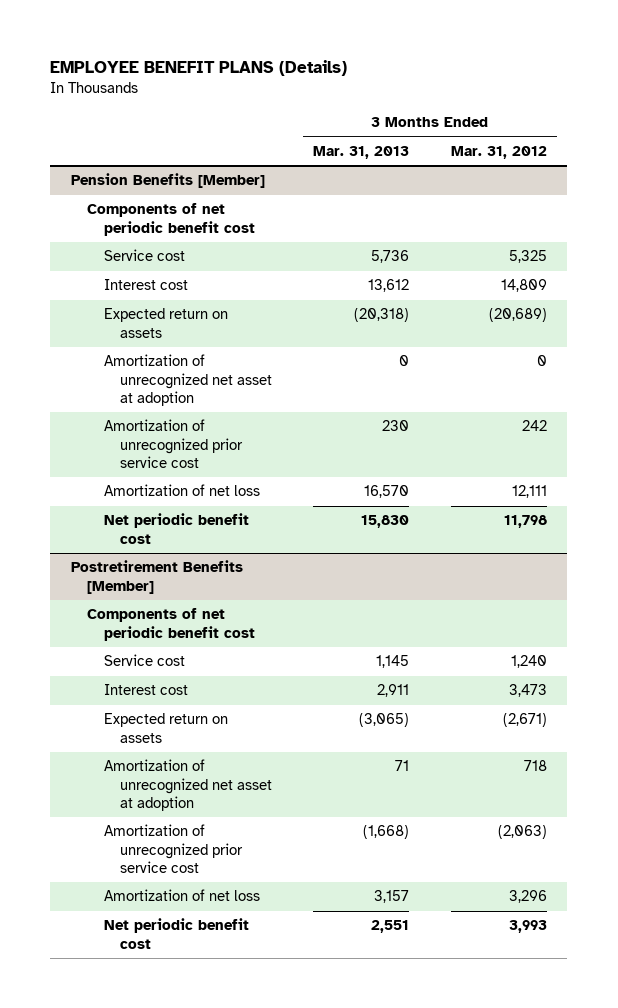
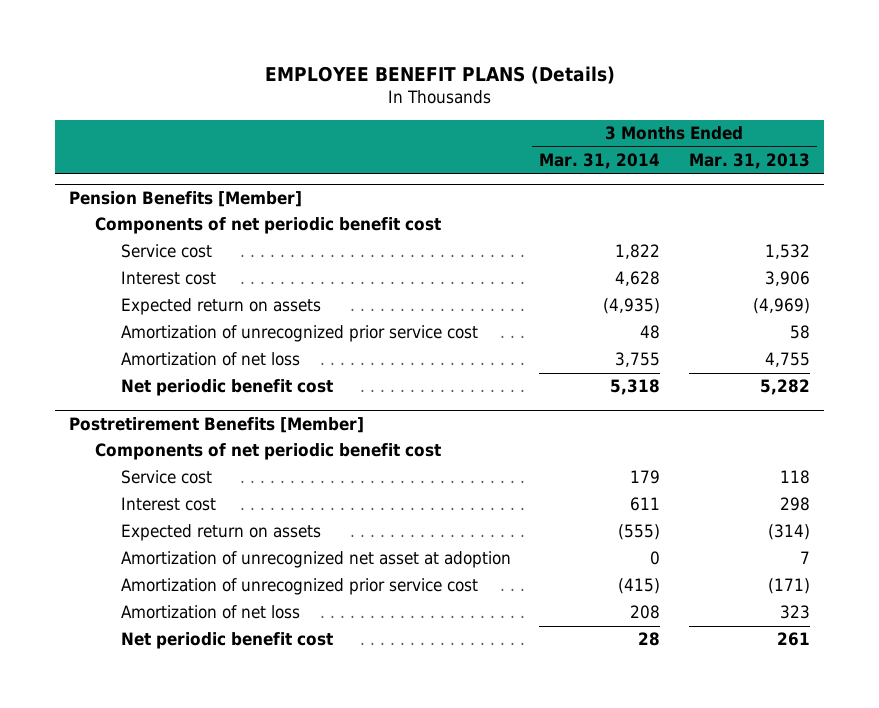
[450,145,547,159] Mar. 31, 2012 -> none
none -> [539,152,661,169] Mar. 31, 2014
[103,354,272,406] Amortization of unrecognized net asset at adoption -> none
[371,250,410,264] 5,736 -> [764,244,810,260] 1,532
[368,279,410,293] 13,612 -> [764,271,810,287] 3,906
[354,308,410,323] (20,318) -> [752,298,810,315] (4,969)
[382,420,410,432] 230 -> [789,325,810,340] 58
[364,485,410,499] 16,570 -> [764,352,810,368] 4,755
[361,515,410,529] 15,830 -> [759,379,810,396] 5,282
[376,655,410,669] 1,145 -> [779,470,810,485] 118
[377,684,410,698] 2,911 -> [779,497,810,512] 298
[359,713,410,728] (3,065) -> [767,524,810,541] (314)
[395,760,410,772] 71 -> [799,551,810,565] 7
[363,825,410,840] (1,668) -> [767,578,810,595] (171)
[374,890,410,904] 3,157 -> [779,605,810,620] 323
[371,920,410,934] 2,551 -> [776,632,810,647] 261

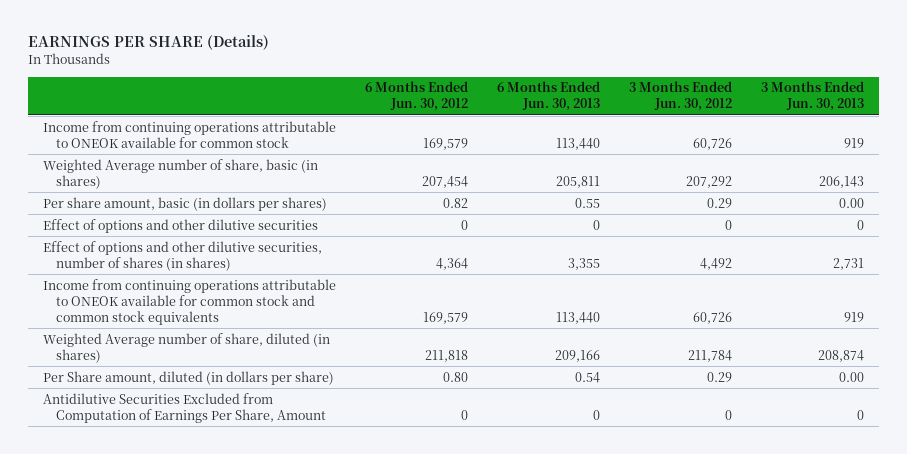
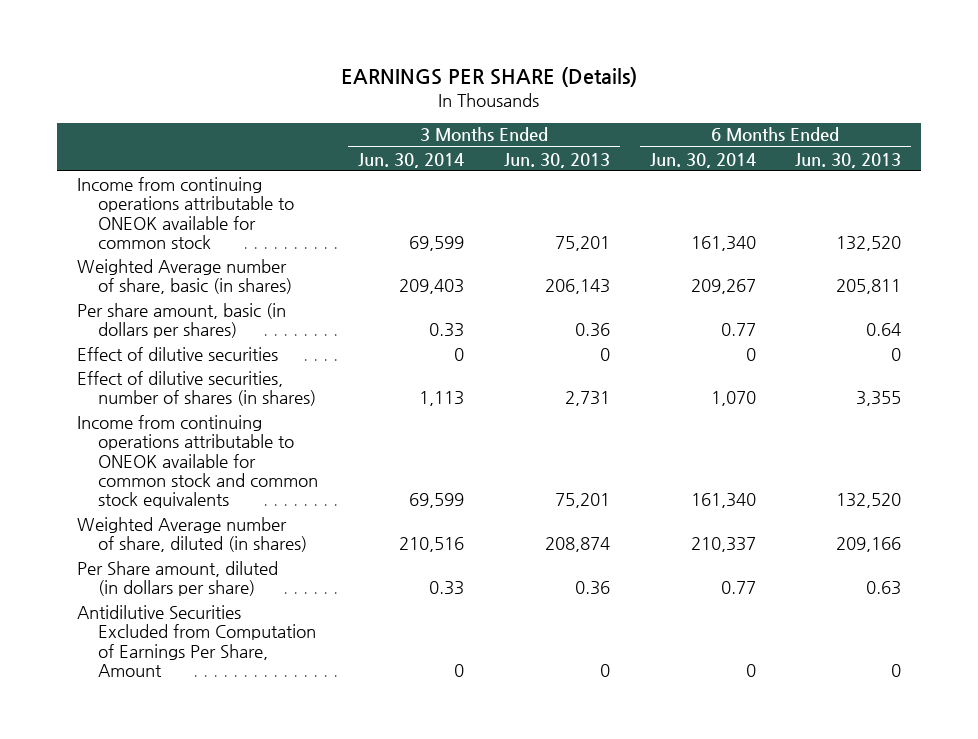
[364,81,468,112] 6 Months Ended Jun. 30, 2012 -> none
[629,81,733,112] 3 Months Ended Jun. 30, 2012 -> none
none -> [358,152,465,168] Jun. 30, 2014
none -> [649,152,756,168] Jun. 30, 2014
[555,137,600,150] 113,440 -> [836,236,902,252] 132,520
[844,137,865,148] 919 -> [554,236,610,252] 75,201
[574,197,600,208] 0.55 -> [866,323,902,337] 0.64
[839,197,865,208] 0.00 -> [574,323,610,338] 0.36
[42,218,318,233] Effect of options and other dilutive securities -> [76,346,278,361] Effect of dilutive securities
[42,240,322,271] Effect of options and other dilutive securities, number of shares (in shares) -> [76,370,317,407] Effect of dilutive securities, number of shares (in shares)
[555,311,600,324] 113,440 -> [836,493,902,509] 132,520
[844,311,865,322] 919 -> [554,493,610,509] 75,201
[574,371,600,383] 0.54 -> [866,581,902,596] 0.63
[839,371,865,382] 0.00 -> [574,581,610,596] 0.36

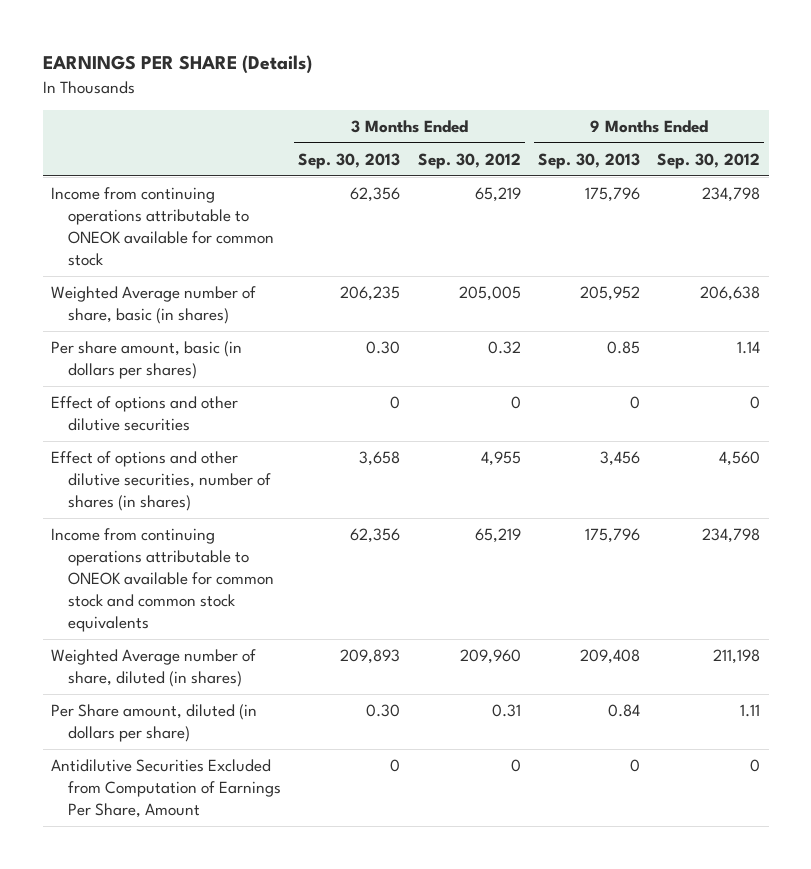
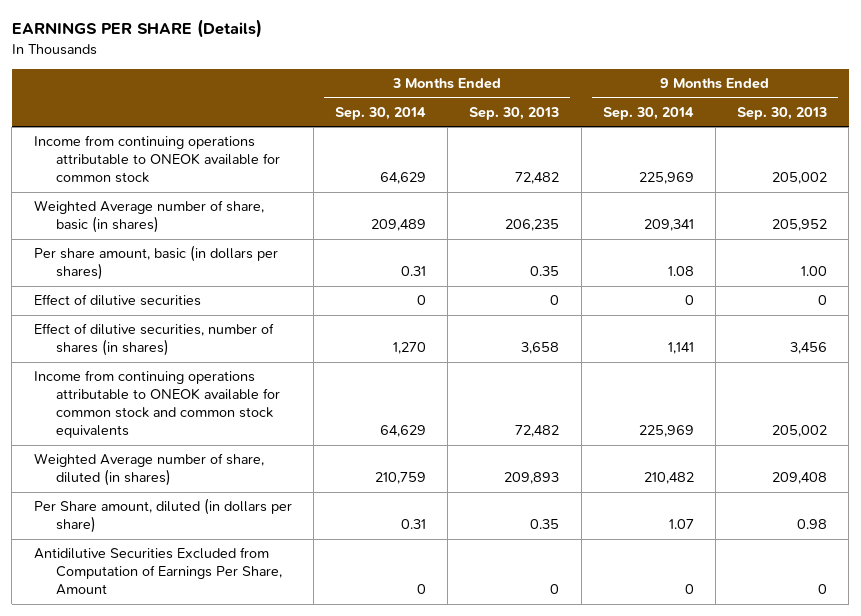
[417,152,521,169] Sep. 30, 2012 -> none
[657,152,761,169] Sep. 30, 2012 -> none
none -> [335,106,427,120] Sep. 30, 2014
none -> [602,106,694,120] Sep. 30, 2014
[350,187,401,203] 62,356 -> [515,172,560,185] 72,482
[584,187,640,203] 175,796 -> [772,172,828,185] 205,002
[366,341,401,355] 0.30 -> [530,266,560,277] 0.35
[606,341,640,355] 0.85 -> [801,266,828,277] 1.00
[51,396,239,432] Effect of options and other dilutive securities -> [33,294,201,307] Effect of dilutive securities
[51,451,272,512] Effect of options and other dilutive securities, number of shares (in shares) -> [33,323,274,357] Effect of dilutive securities, number of shares (in shares)
[350,528,401,544] 62,356 -> [515,425,560,438] 72,482
[584,528,640,544] 175,796 -> [772,425,828,438] 205,002
[366,704,401,718] 0.30 -> [530,519,560,530] 0.35
[607,704,640,718] 0.84 -> [797,519,828,530] 0.98

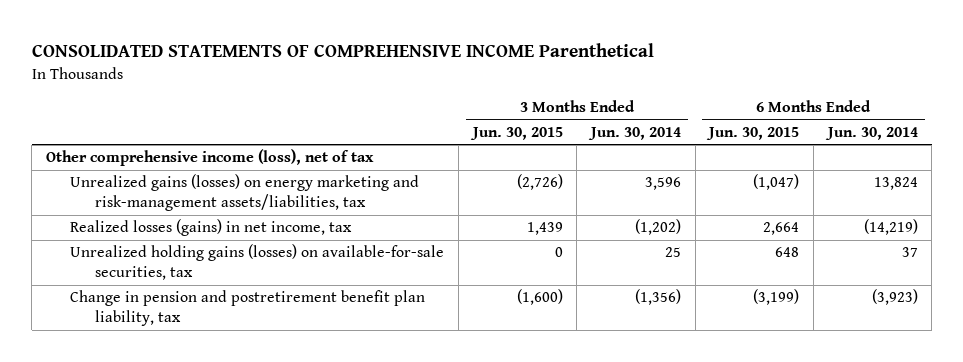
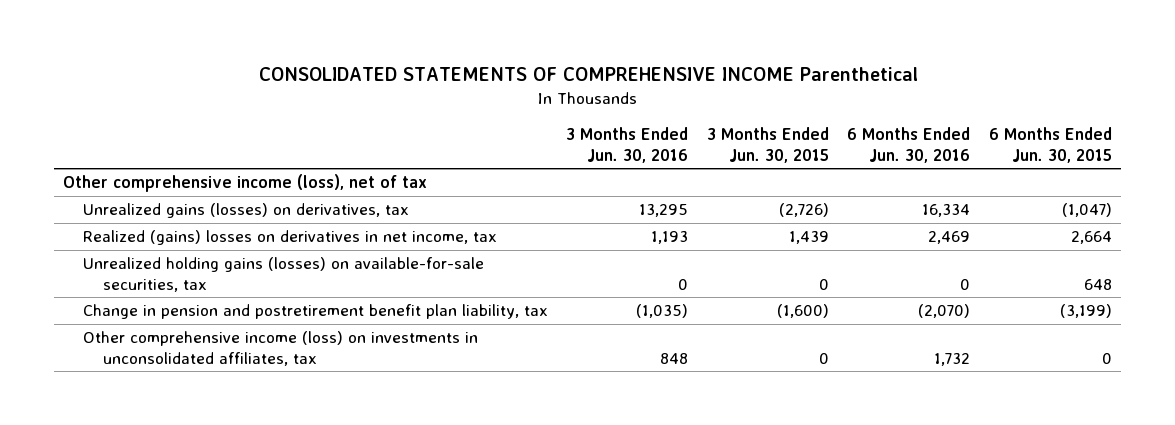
[587,126,681,140] Jun. 30, 2014 -> none
[824,126,918,140] Jun. 30, 2014 -> none
none -> [566,127,689,163] 3 Months Ended Jun. 30, 2016
none -> [847,127,971,163] 6 Months Ended Jun. 30, 2016
[70,174,420,212] Unrealized gains (losses) on energy marketing and risk-management assets/liabilities, tax -> [82,203,409,219] Unrealized gains (losses) on derivatives, tax
[70,219,353,237] Realized losses (gains) in net income, tax -> [82,230,497,246] Realized (gains) losses on derivatives in net income, tax
none -> [82,331,478,366] Other comprehensive income (loss) on investments in unconsolidated affiliates, tax

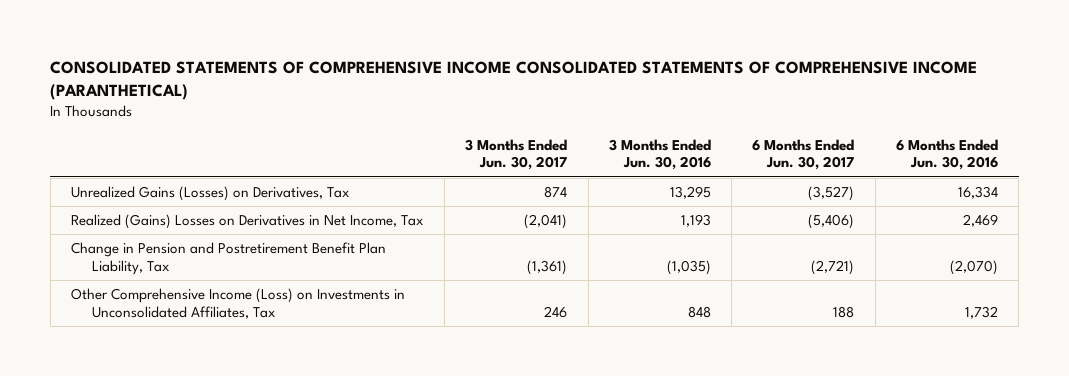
[258,66,918,81] CONSOLIDATED STATEMENTS OF COMPREHENSIVE INCOME Parenthetical -> [50,61,978,101] CONSOLIDATED STATEMENTS OF COMPREHENSIVE INCOME CONSOLIDATED STATEMENTS OF COMPREHENSIVE INCOME (PARANTHETICAL)
[706,127,829,163] 3 Months Ended Jun. 30, 2015 -> none
[988,127,1112,163] 6 Months Ended Jun. 30, 2015 -> none
none -> [465,138,568,171] 3 Months Ended Jun. 30, 2017
none -> [752,138,855,171] 6 Months Ended Jun. 30, 2017
[63,174,428,193] Other comprehensive income (loss), net of tax -> none
[82,257,484,292] Unrealized holding gains (losses) on available-for-sale securities, tax -> none
[82,203,409,219] Unrealized gains (losses) on derivatives, tax -> [70,185,350,201] Unrealized Gains (Losses) on Derivatives, Tax
[82,230,497,246] Realized (gains) losses on derivatives in net income, tax -> [70,213,424,229] Realized (Gains) Losses on Derivatives in Net Income, Tax
[82,304,548,320] Change in pension and postretirement benefit plan liability, tax -> [70,241,386,275] Change in Pension and Postretirement Benefit Plan Liability, Tax
[82,331,478,366] Other comprehensive income (loss) on investments in unconsolidated affiliates, tax -> [70,287,405,319] Other Comprehensive Income (Loss) on Investments in Unconsolidated Affiliates, Tax

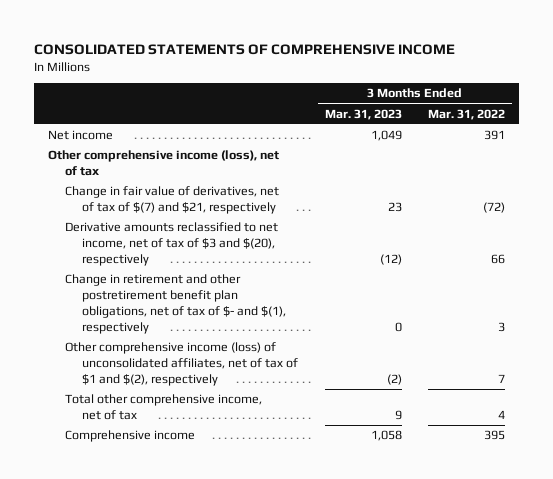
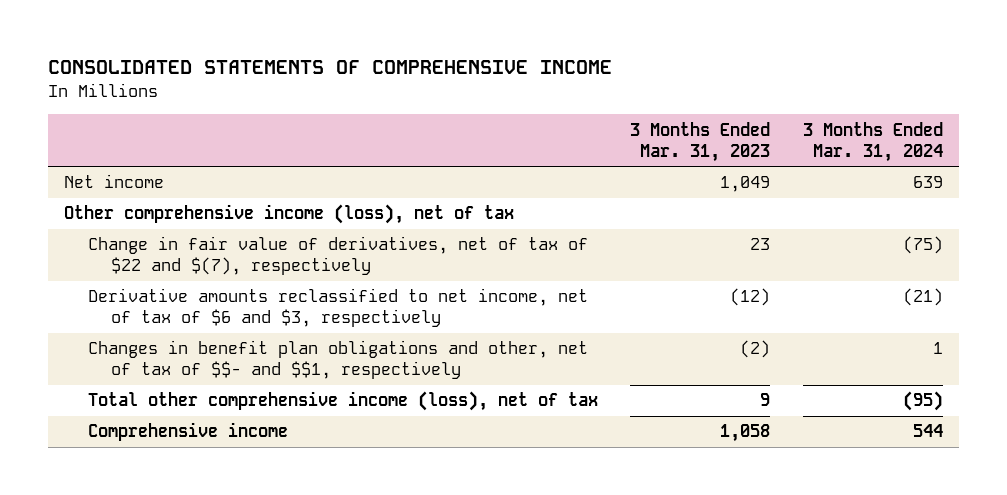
[428,108,506,120] Mar. 31, 2022 -> none
none -> [802,121,943,162] 3 Months Ended Mar. 31, 2024
[64,342,298,387] Other comprehensive income (loss) of unconsolidated affiliates, net of tax of $1 and $(2), respectively -> none
[64,186,279,215] Change in fair value of derivatives, net of tax of $(7) and $21, respectively -> [87,236,588,276] Change in fair value of derivatives, net of tax of $22 and $(7), respectively
[64,222,278,267] Derivative amounts reclassified to net income, net of tax of $3 and $(20), respectively -> [87,288,588,328] Derivative amounts reclassified to net income, net of tax of $6 and $3, respectively
[64,274,286,335] Change in retirement and other postretirement benefit plan obligations, net of tax of $- and $(1), respectively -> [87,340,588,380] Changes in benefit plan obligations and other, net of tax of $$- and $$1, respectively
[394,322,402,333] 0 -> [740,340,771,359] (2)
[64,394,262,421] Total other comprehensive income, net of tax -> [87,391,598,412] Total other comprehensive income (loss), net of tax

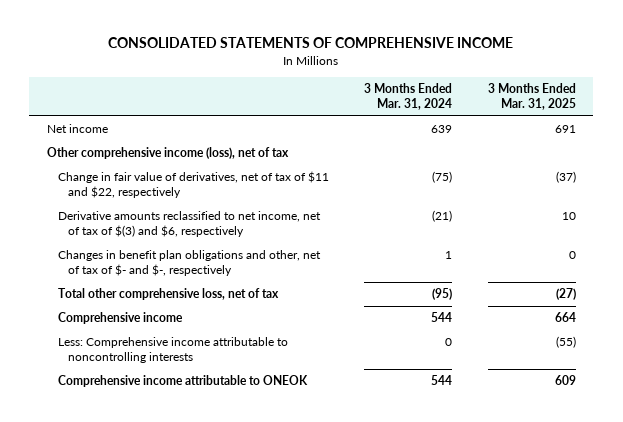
[630,121,771,162] 3 Months Ended Mar. 31, 2023 -> none
none -> [487,83,576,111] 3 Months Ended Mar. 31, 2025
[87,236,588,276] Change in fair value of derivatives, net of tax of $22 and $(7), respectively -> [57,171,329,199] Change in fair value of derivatives, net of tax of $11 and $22, respectively
[87,288,588,328] Derivative amounts reclassified to net income, net of tax of $6 and $3, respectively -> [57,211,321,238] Derivative amounts reclassified to net income, net of tax of $(3) and $6, respectively
[87,340,588,380] Changes in benefit plan obligations and other, net of tax of $$- and $$1, respectively -> [57,250,321,277] Changes in benefit plan obligations and other, net of tax of $- and $-, respectively
[87,391,598,412] Total other comprehensive income (loss), net of tax -> [57,288,279,301] Total other comprehensive loss, net of tax
none -> [57,337,288,364] Less: Comprehensive income attributable to noncontrolling interests
none -> [57,375,308,388] Comprehensive income attributable to ONEOK

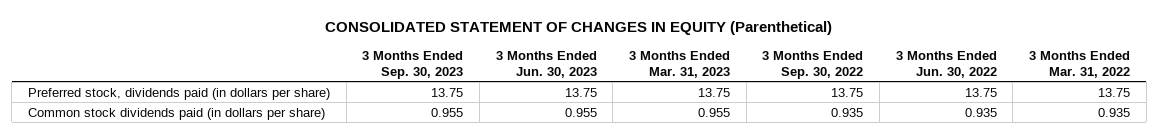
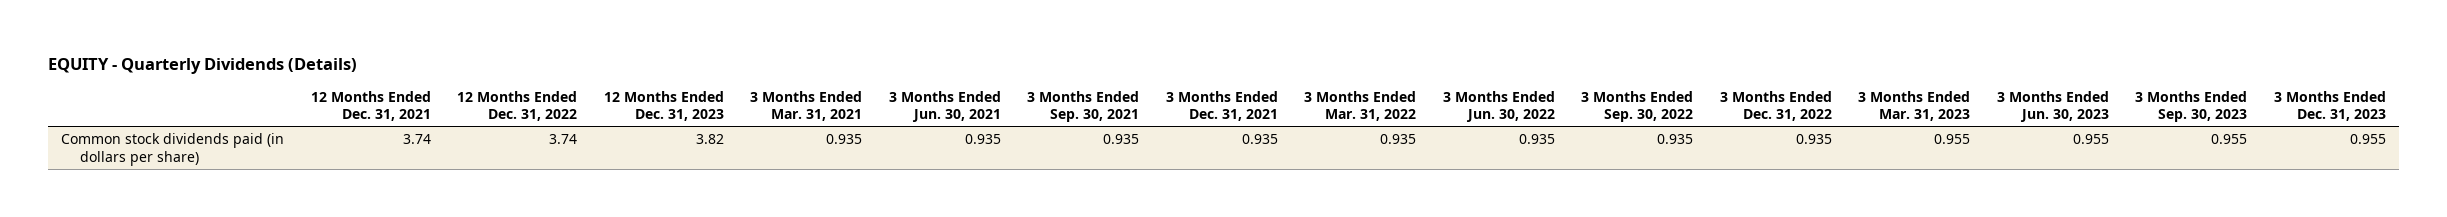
[325,21,833,36] CONSOLIDATED STATEMENT OF CHANGES IN EQUITY (Parenthetical) -> [48,58,358,75] EQUITY - Quarterly Dividends (Details)
none -> [310,90,431,122] 12 Months Ended Dec. 31, 2021
none -> [457,90,578,122] 12 Months Ended Dec. 31, 2022
none -> [603,90,724,122] 12 Months Ended Dec. 31, 2023
none -> [750,90,863,122] 3 Months Ended Mar. 31, 2021
none -> [888,90,1001,123] 3 Months Ended Jun. 30, 2021
none -> [1027,90,1140,123] 3 Months Ended Sep. 30, 2021
none -> [1165,90,1278,122] 3 Months Ended Dec. 31, 2021
none -> [1719,90,1832,122] 3 Months Ended Dec. 31, 2022
none -> [2273,90,2386,122] 3 Months Ended Dec. 31, 2023
[28,87,331,100] Preferred stock, dividends paid (in dollars per share) -> none

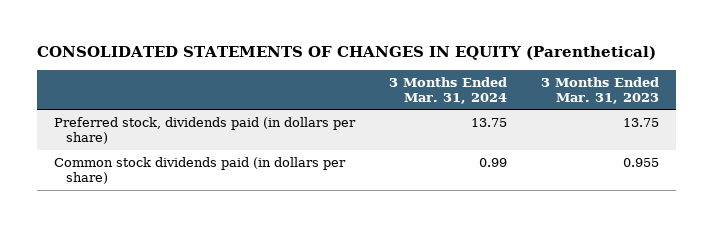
[48,58,358,75] EQUITY - Quarterly Dividends (Details) -> [36,45,656,60] CONSOLIDATED STATEMENTS OF CHANGES IN EQUITY (Parenthetical)
[310,90,431,122] 12 Months Ended Dec. 31, 2021 -> none
[457,90,578,122] 12 Months Ended Dec. 31, 2022 -> none
[603,90,724,122] 12 Months Ended Dec. 31, 2023 -> none
[750,90,863,122] 3 Months Ended Mar. 31, 2021 -> none
[888,90,1001,123] 3 Months Ended Jun. 30, 2021 -> none
[1027,90,1140,123] 3 Months Ended Sep. 30, 2021 -> none
[1165,90,1278,122] 3 Months Ended Dec. 31, 2021 -> none
[1304,90,1417,122] 3 Months Ended Mar. 31, 2022 -> none
[1442,90,1555,123] 3 Months Ended Jun. 30, 2022 -> none
[1581,90,1694,123] 3 Months Ended Sep. 30, 2022 -> none
[1719,90,1832,122] 3 Months Ended Dec. 31, 2022 -> none
[1996,90,2109,123] 3 Months Ended Jun. 30, 2023 -> none
[2135,90,2248,123] 3 Months Ended Sep. 30, 2023 -> none
[2273,90,2386,122] 3 Months Ended Dec. 31, 2023 -> none
none -> [389,76,508,104] 3 Months Ended Mar. 31, 2024
none -> [53,116,356,145] Preferred stock, dividends paid (in dollars per share)

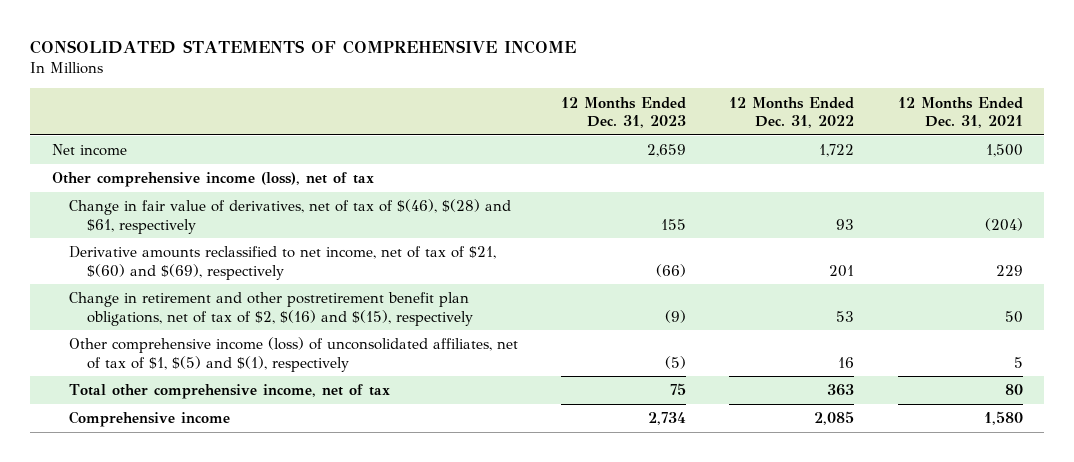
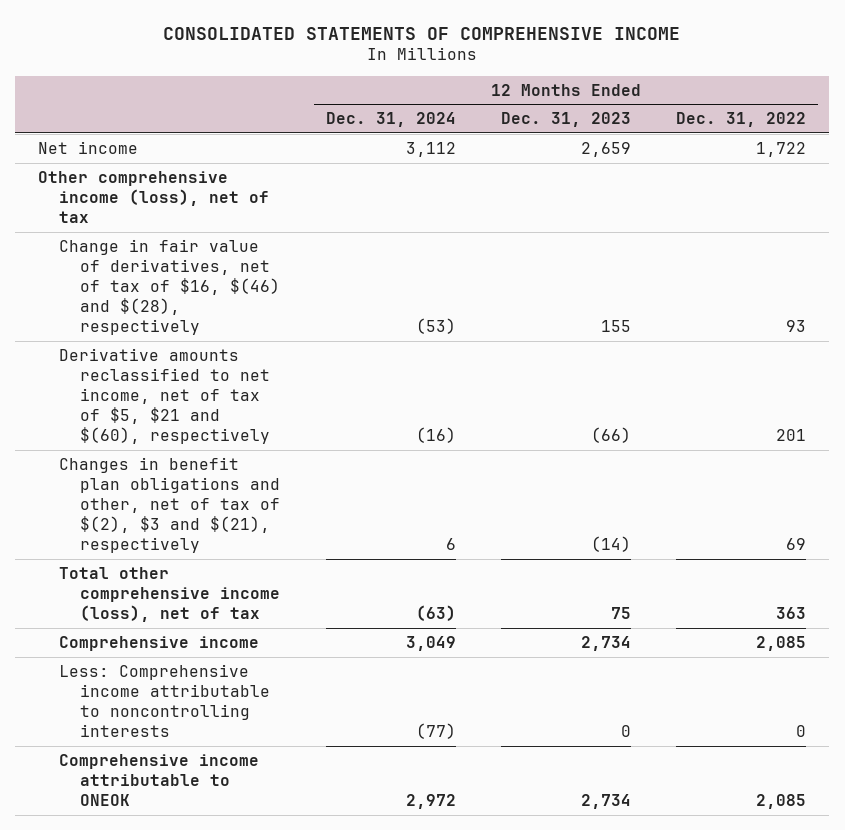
[897,96,1023,128] 12 Months Ended Dec. 31, 2021 -> none
none -> [325,112,456,128] Dec. 31, 2024
[69,337,519,372] Other comprehensive income (loss) of unconsolidated affiliates, net of tax of $1, $(5) and $(1), respectively -> none
[69,199,512,234] Change in fair value of derivatives, net of tax of $(46), $(28) and $61, respectively -> [59,238,281,336] Change in fair value of derivatives, net of tax of $16, $(46) and $(28), respectively
[69,246,497,280] Derivative amounts reclassified to net income, net of tax of $21, $(60) and $(69), respectively -> [59,347,271,445] Derivative amounts reclassified to net income, net of tax of $5, $21 and $(60), respectively
[69,292,473,326] Change in retirement and other postretirement benefit plan obligations, net of tax of $2, $(16) and $(15), respectively -> [59,456,281,554] Changes in benefit plan obligations and other, net of tax of $(2), $3 and $(21), respectively
[665,309,687,323] (9) -> [591,536,632,553] (14)
[836,310,855,322] 53 -> [786,538,807,551] 69
[69,384,391,400] Total other comprehensive income, net of tax -> [59,566,281,623] Total other comprehensive income (loss), net of tax
none -> [59,663,271,738] Less: Comprehensive income attributable to noncontrolling interests
none -> [59,753,260,807] Comprehensive income attributable to ONEOK

